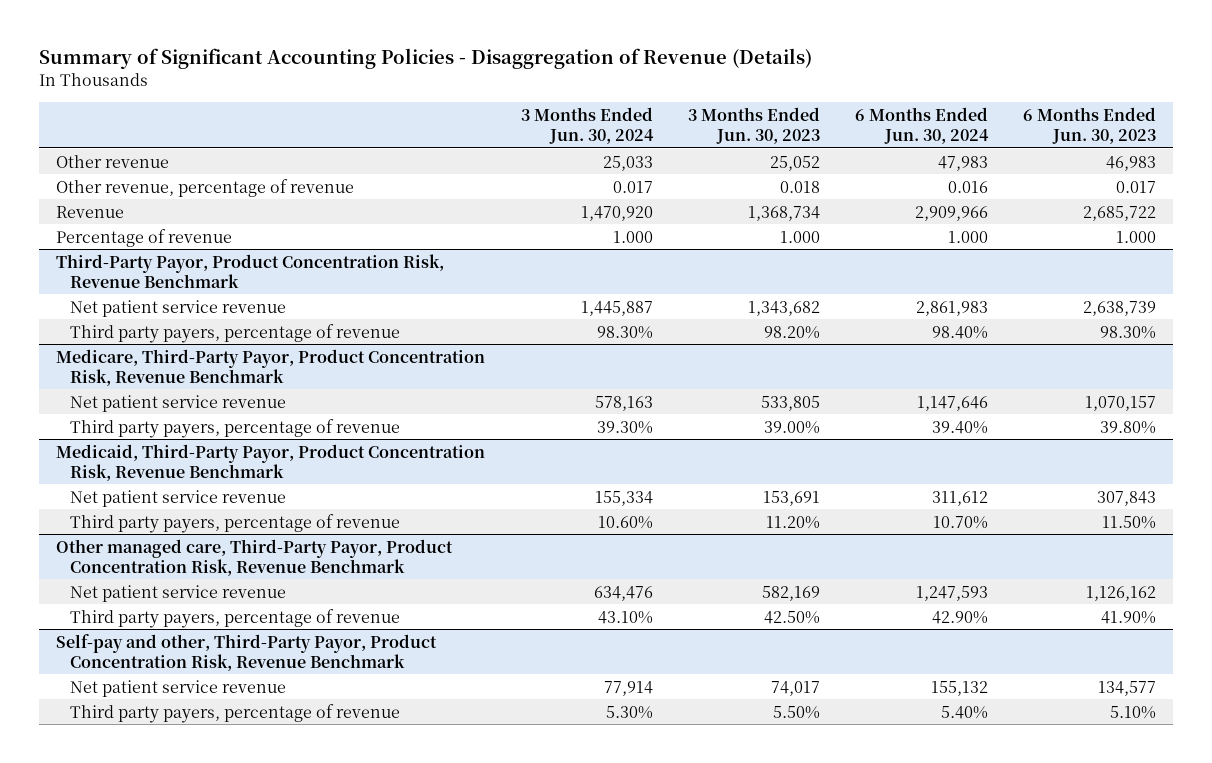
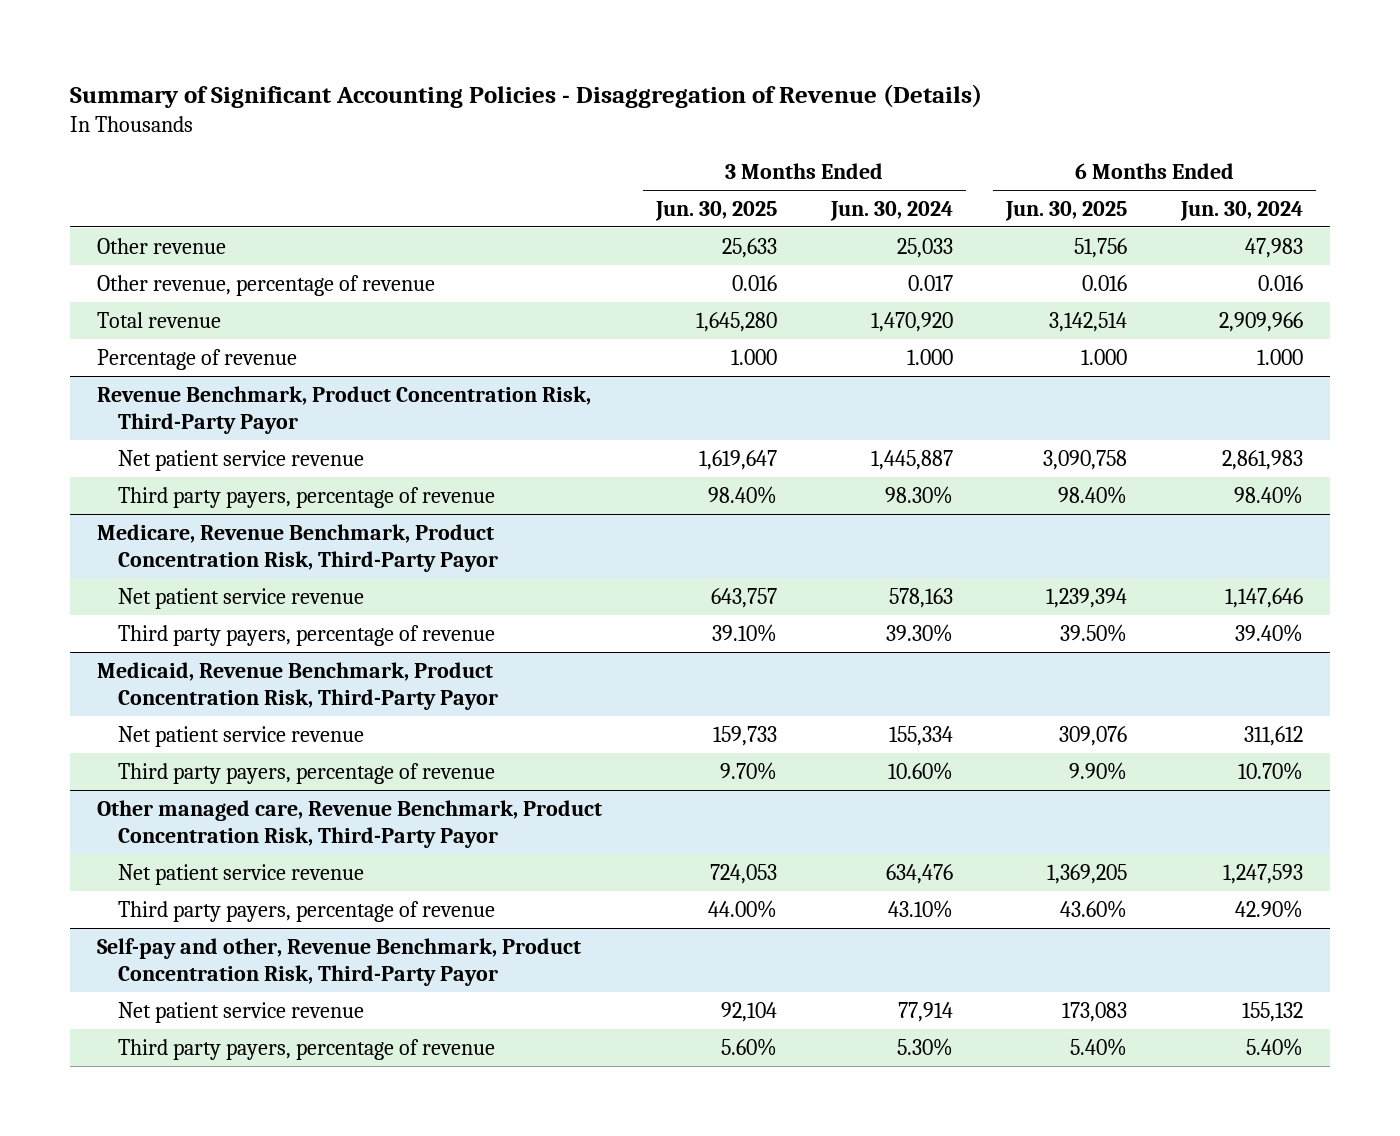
[687,106,820,144] 3 Months Ended Jun. 30, 2023 -> none
[1022,106,1156,144] 6 Months Ended Jun. 30, 2023 -> none
none -> [654,200,777,221] Jun. 30, 2025
none -> [1005,200,1128,221] Jun. 30, 2025
[56,205,125,218] Revenue -> [97,311,222,328] Total revenue
[56,253,445,288] Third-Party Payor, Product Concentration Risk, Revenue Benchmark -> [97,385,592,435] Revenue Benchmark, Product Concentration Risk, Third-Party Payor
[56,348,486,386] Medicare, Third-Party Payor, Product Concentration Risk, Revenue Benchmark -> [97,523,499,573] Medicare, Revenue Benchmark, Product Concentration Risk, Third-Party Payor
[56,443,486,481] Medicaid, Third-Party Payor, Product Concentration Risk, Revenue Benchmark -> [97,661,499,711] Medicaid, Revenue Benchmark, Product Concentration Risk, Third-Party Payor
[56,538,454,576] Other managed care, Third-Party Payor, Product Concentration Risk, Revenue Benchmark -> [97,799,603,849] Other managed care, Revenue Benchmark, Product Concentration Risk, Third-Party Payor
[56,633,438,671] Self-pay and other, Third-Party Payor, Product Concentration Risk, Revenue Benchmark -> [97,937,582,987] Self-pay and other, Revenue Benchmark, Product Concentration Risk, Third-Party Payor

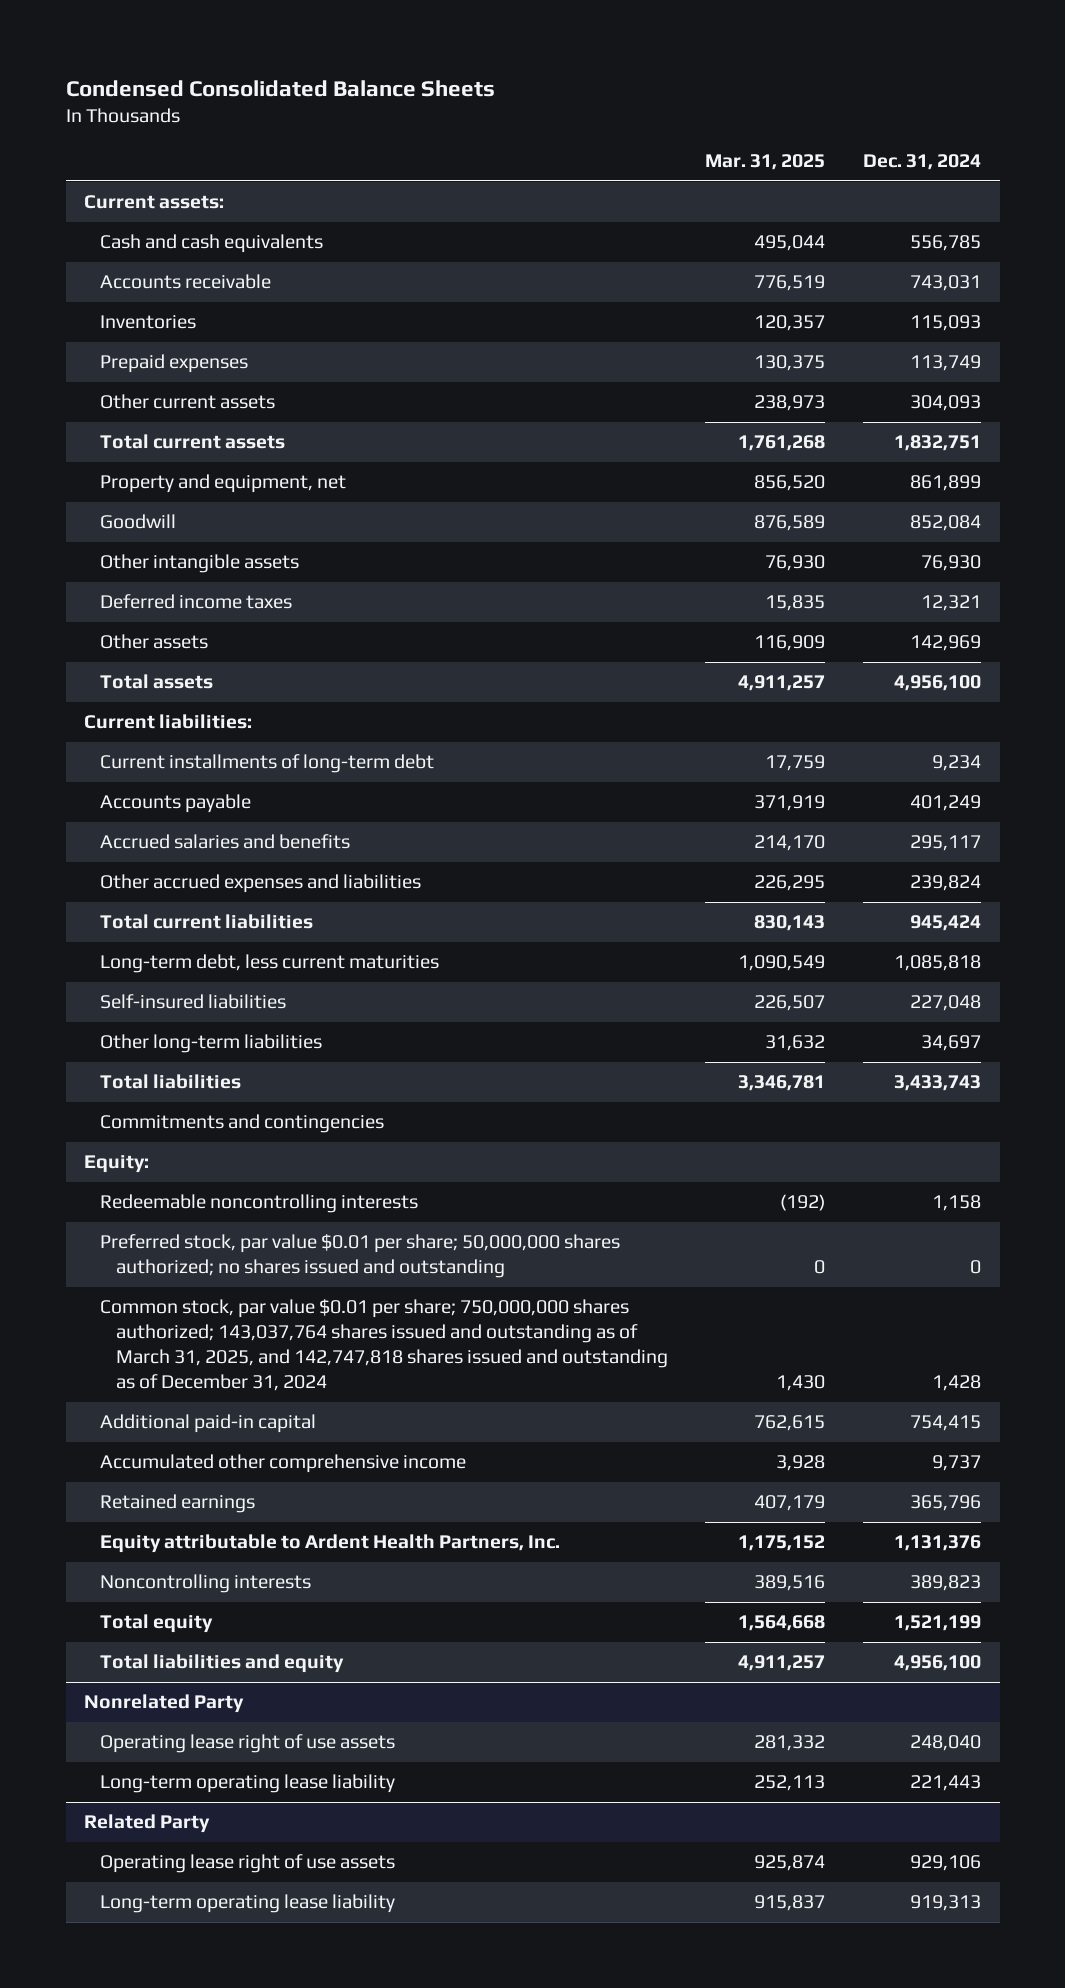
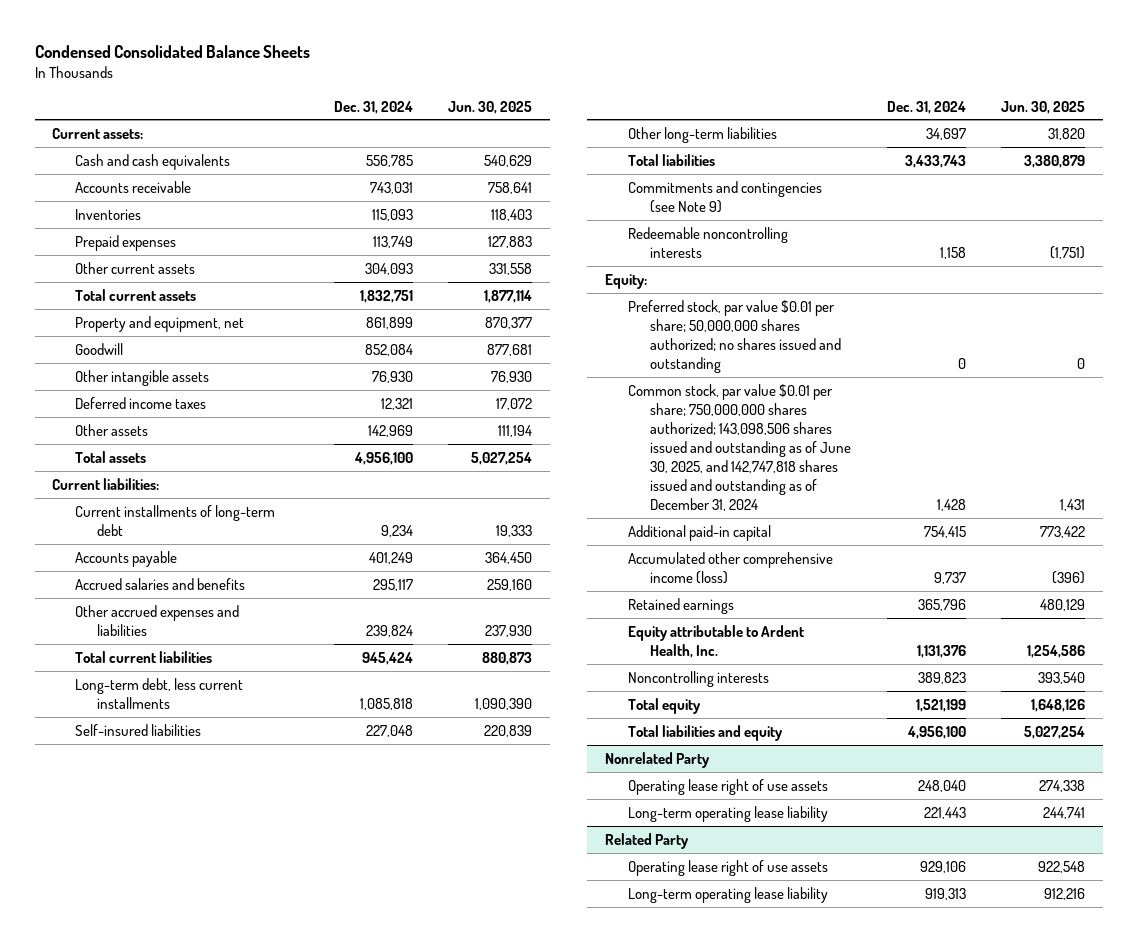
[705,154,826,171] Mar. 31, 2025 -> none
none -> [448,100,533,114] Jun. 30, 2025
[100,954,440,974] Long-term debt, less current maturities -> [74,677,243,709] Long-term debt, less current installments
[100,1114,385,1134] Commitments and contingencies -> [627,180,822,213] Commitments and contingencies (see Note 9)
[84,1155,150,1174] Equity: -> [605,273,648,289] Equity:
[100,1299,668,1392] Common stock, par value $0.01 per share; 750,000,000 shares authorized; 143,037,764 shares issued and outstanding as of March 31, 2025, and 142,747,818 shares issued and outstanding as of December 31, 2024 -> [627,383,851,512] Common stock, par value $0.01 per share; 750,000,000 shares authorized; 143,098,506 shares issued and outstanding as of June 30, 2025, and 142,747,818 shares issued and outstanding as of December 31, 2024
[100,1454,467,1474] Accumulated other comprehensive income -> [627,551,833,584] Accumulated other comprehensive income (loss)
[100,1534,561,1554] Equity attributable to Ardent Health Partners, Inc. -> [627,624,804,658] Equity attributable to Ardent Health, Inc.

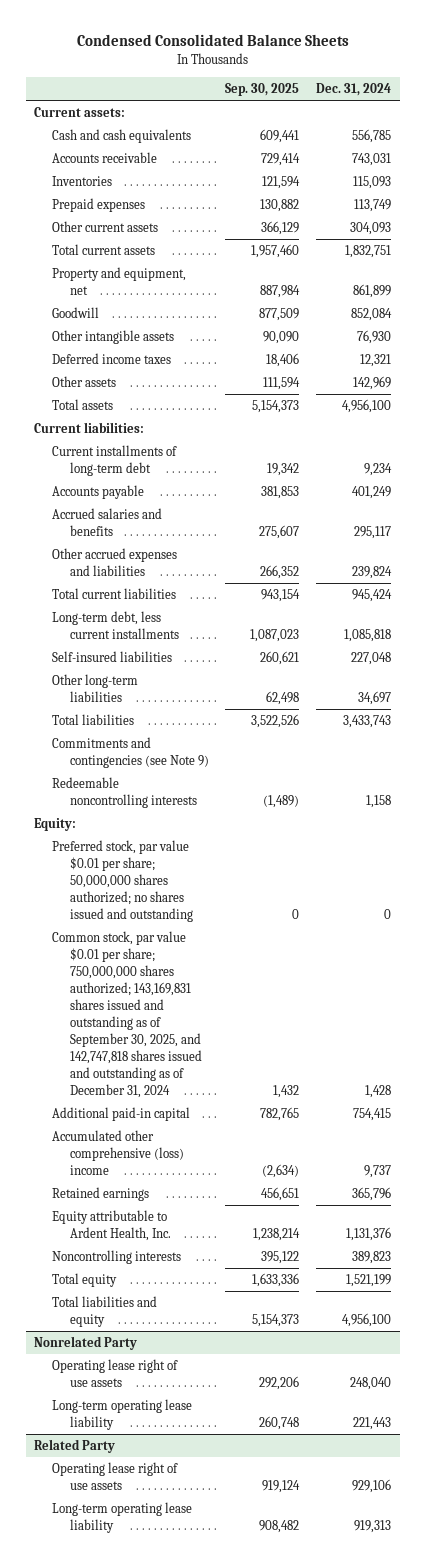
[448,100,533,114] Jun. 30, 2025 -> none
none -> [225,83,300,97] Sep. 30, 2025
[627,383,851,512] Common stock, par value $0.01 per share; 750,000,000 shares authorized; 143,098,506 shares issued and outstanding as of June 30, 2025, and 142,747,818 shares issued and outstanding as of December 31, 2024 -> [51,930,202,1098] Common stock, par value $0.01 per share; 750,000,000 shares authorized; 143,169,831 shares issued and outstanding as of September 30, 2025, and 142,747,818 shares issued and outstanding as of December 31, 2024
[627,551,833,584] Accumulated other comprehensive income (loss) -> [51,1129,184,1175] Accumulated other comprehensive (loss) income

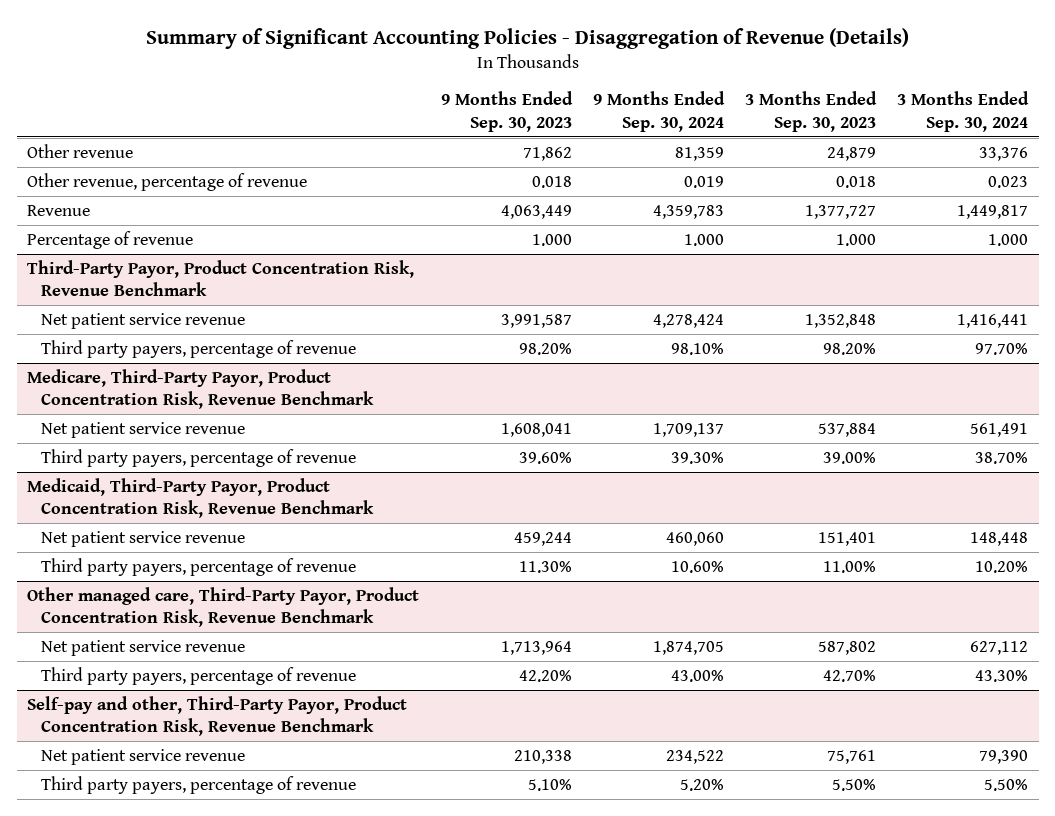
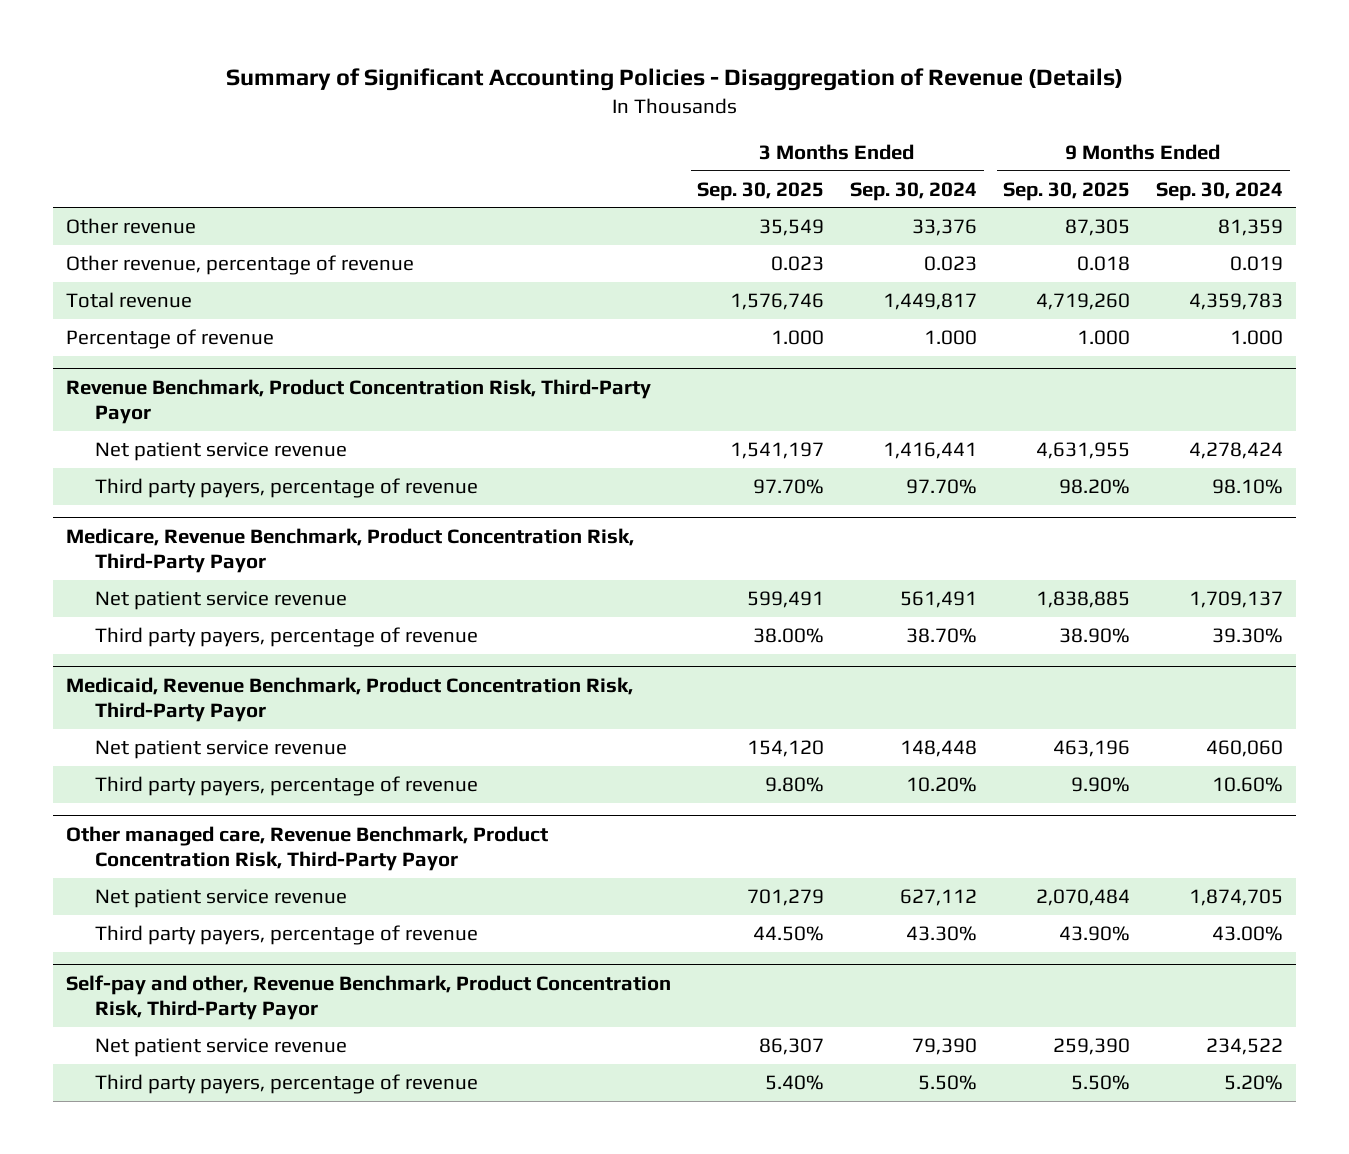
[440,91,573,132] 9 Months Ended Sep. 30, 2023 -> none
[744,91,877,132] 3 Months Ended Sep. 30, 2023 -> none
none -> [697,181,825,201] Sep. 30, 2025
none -> [1003,181,1131,201] Sep. 30, 2025
[27,204,91,216] Revenue -> [66,292,193,309] Total revenue
[27,259,415,297] Third-Party Payor, Product Concentration Risk, Revenue Benchmark -> [66,378,652,424] Revenue Benchmark, Product Concentration Risk, Third-Party Payor
[27,368,374,410] Medicare, Third-Party Payor, Product Concentration Risk, Revenue Benchmark -> [66,527,635,573] Medicare, Revenue Benchmark, Product Concentration Risk, Third-Party Payor
[27,477,374,519] Medicaid, Third-Party Payor, Product Concentration Risk, Revenue Benchmark -> [66,676,634,722] Medicaid, Revenue Benchmark, Product Concentration Risk, Third-Party Payor
[27,586,420,628] Other managed care, Third-Party Payor, Product Concentration Risk, Revenue Benchmark -> [66,825,549,871] Other managed care, Revenue Benchmark, Product Concentration Risk, Third-Party Payor
[27,695,408,737] Self-pay and other, Third-Party Payor, Product Concentration Risk, Revenue Benchmark -> [66,974,672,1020] Self-pay and other, Revenue Benchmark, Product Concentration Risk, Third-Party Payor

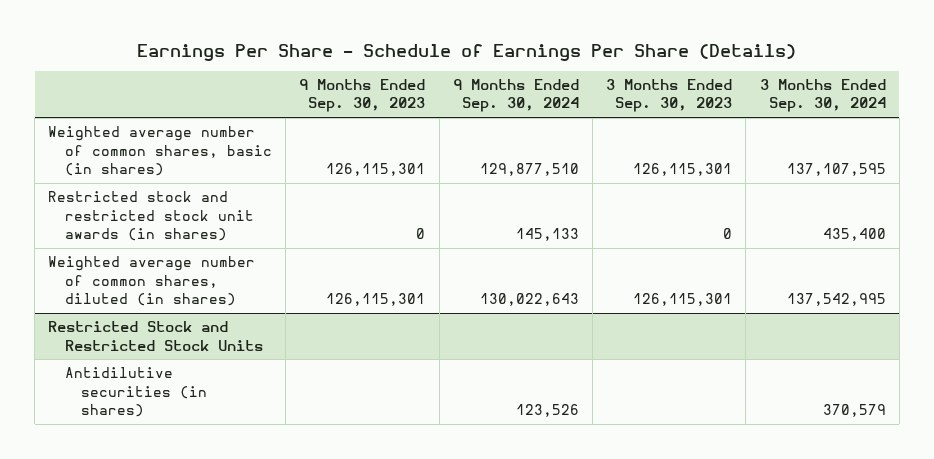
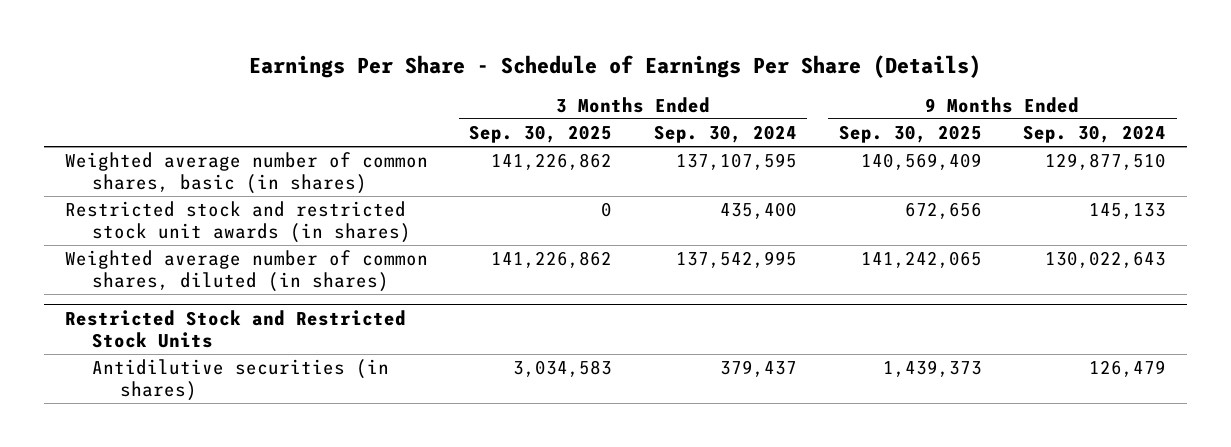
[299,79,426,113] 9 Months Ended Sep. 30, 2023 -> none
[606,79,733,113] 3 Months Ended Sep. 30, 2023 -> none
none -> [469,125,613,144] Sep. 30, 2025
none -> [838,125,982,144] Sep. 30, 2025
[515,404,579,418] 123,526 -> [1089,360,1167,378] 126,479
[822,404,886,418] 370,579 -> [719,360,797,378] 379,437

